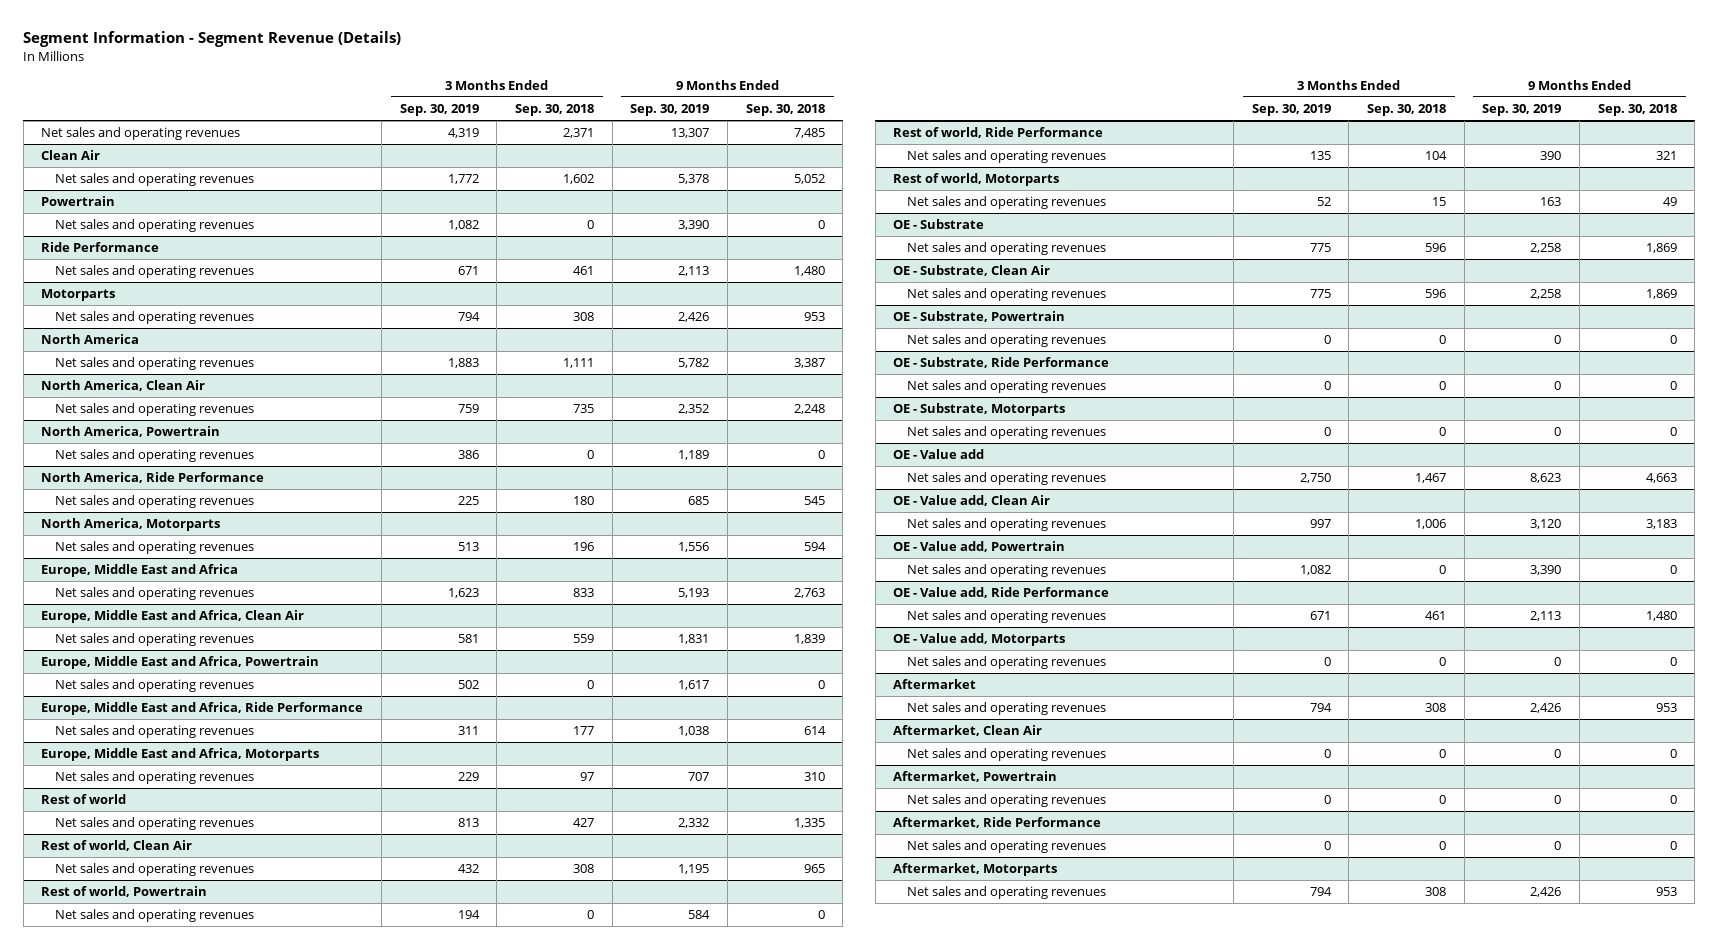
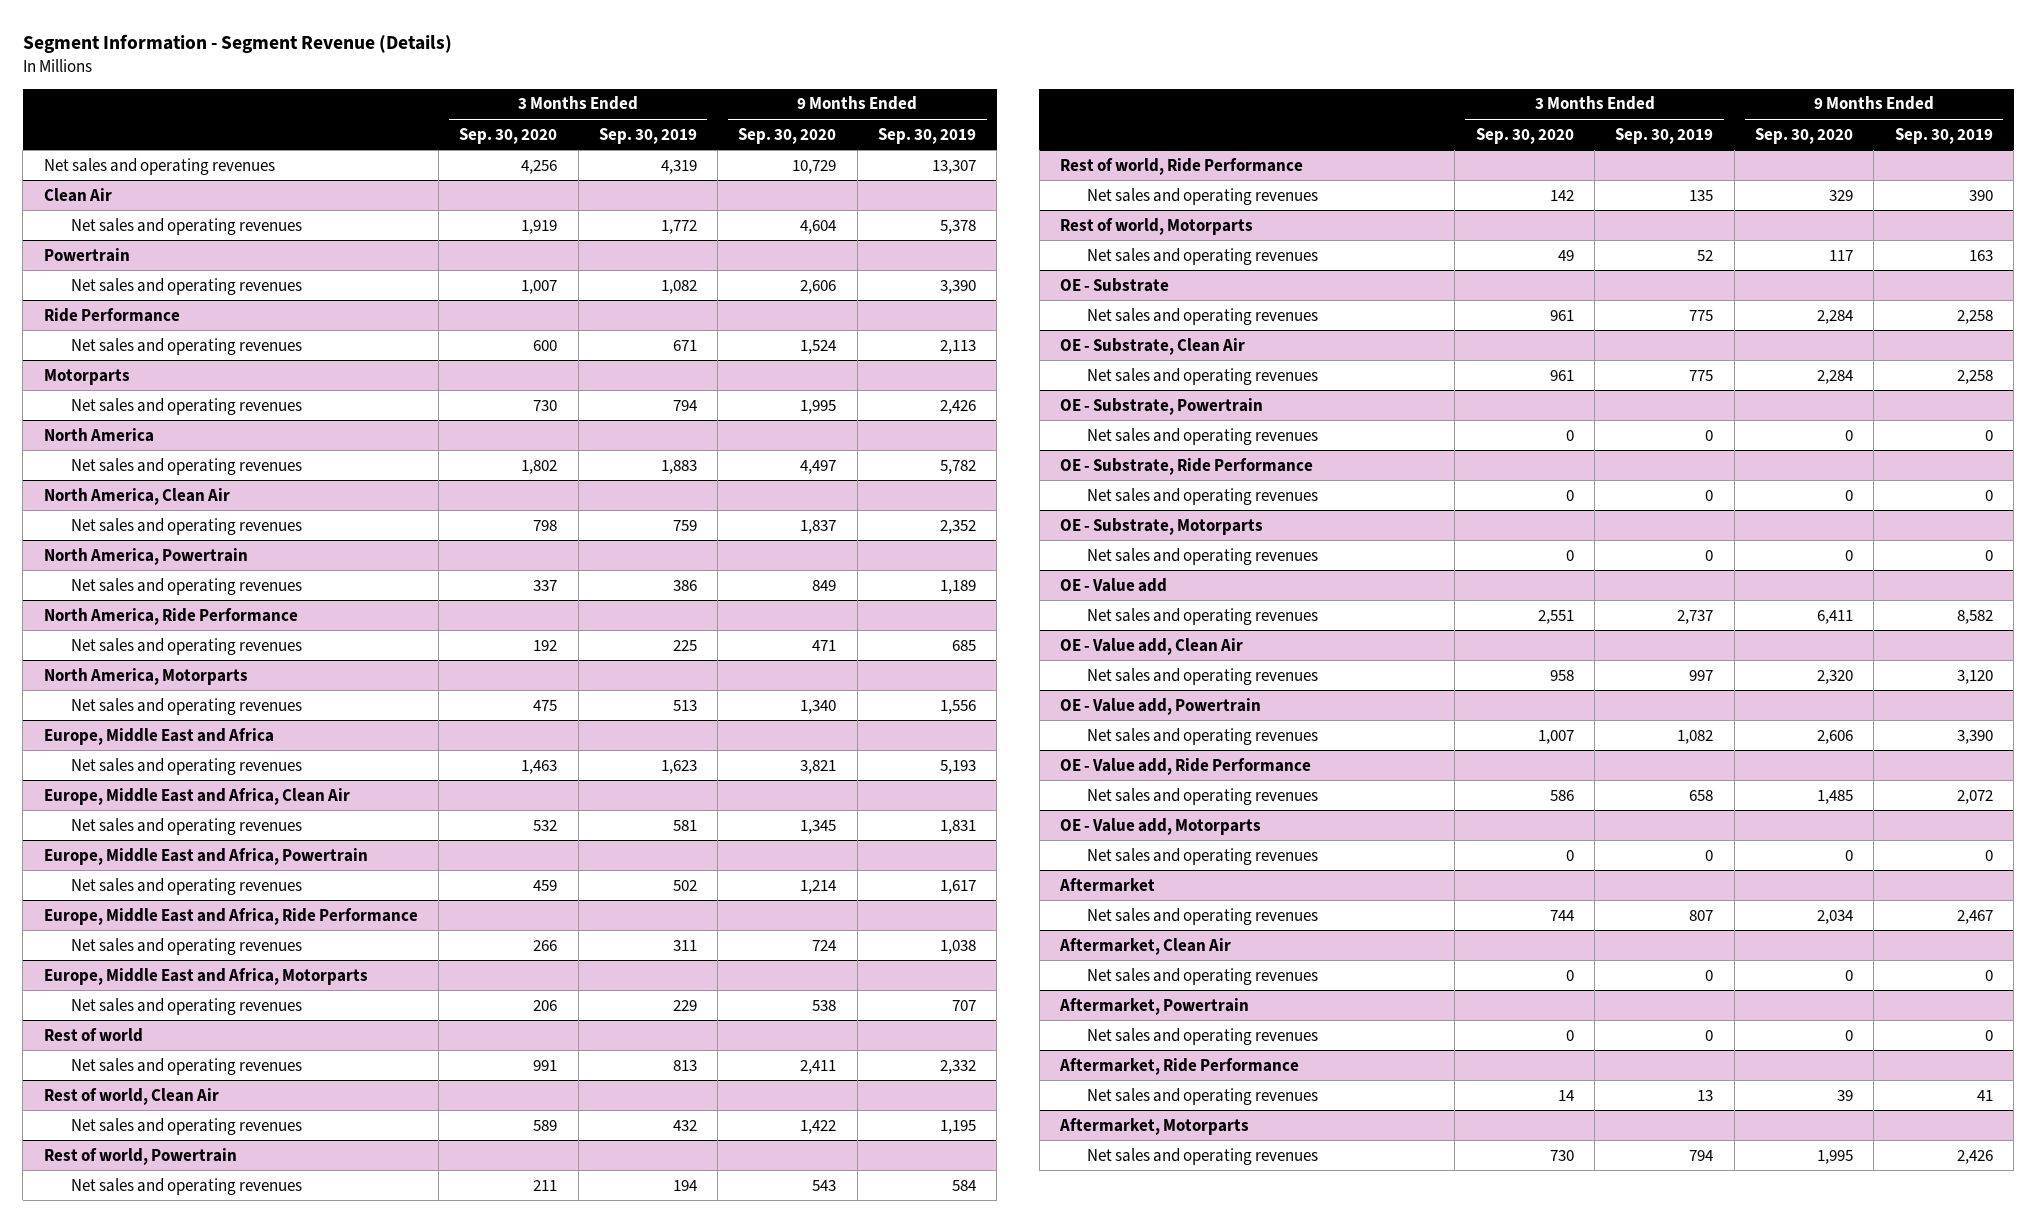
[515,104,595,117] Sep. 30, 2018 -> none
[745,104,825,117] Sep. 30, 2018 -> none
none -> [459,127,558,144] Sep. 30, 2020
none -> [738,127,837,144] Sep. 30, 2020
[1299,473,1331,484] 2,750 -> [1677,609,1714,624] 2,737
[1530,473,1562,484] 8,623 -> [1956,609,1993,624] 8,582
[1309,611,1331,621] 671 -> [1689,789,1714,801] 658
[1530,611,1562,622] 2,113 -> [1956,789,1993,804] 2,072
[1309,703,1332,713] 794 -> [1689,909,1714,921] 807
[1530,703,1562,714] 2,426 -> [1956,909,1993,924] 2,467
[1323,841,1331,851] 0 -> [1697,1089,1714,1101] 13
[1554,841,1562,851] 0 -> [1976,1089,1993,1101] 41

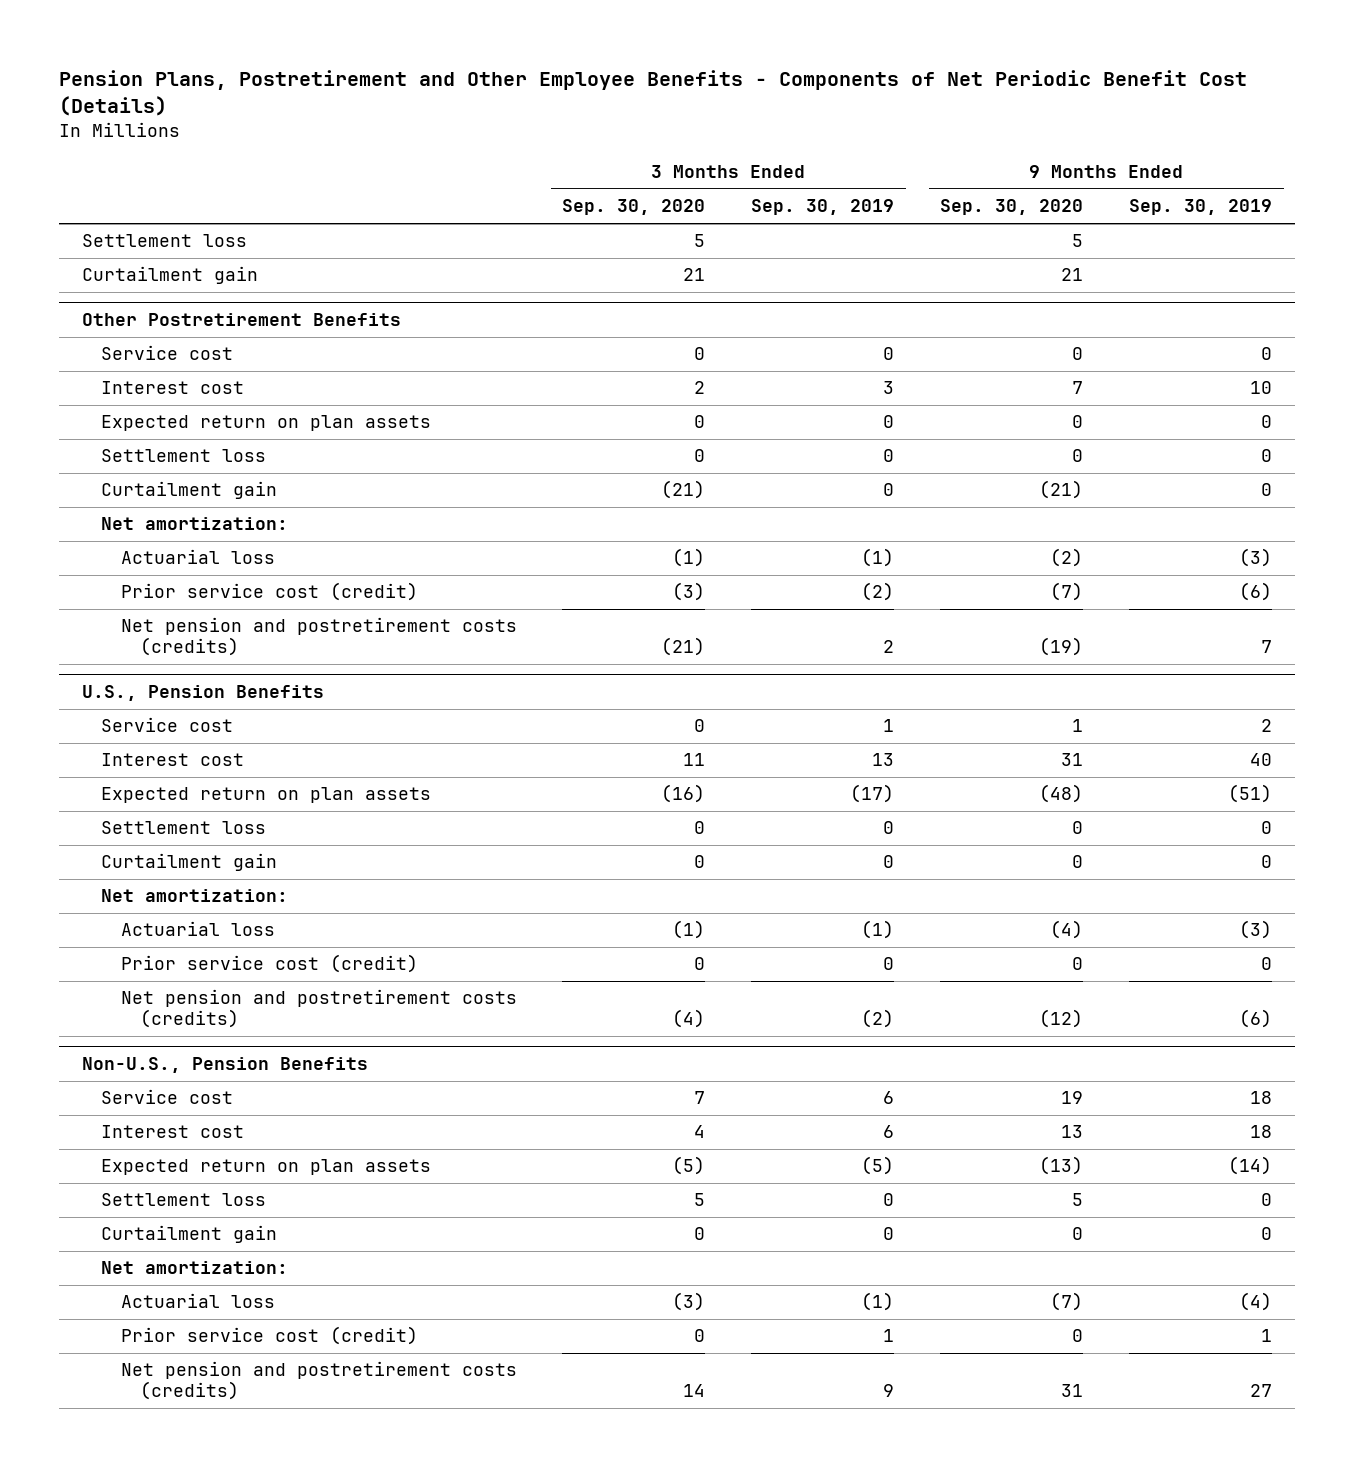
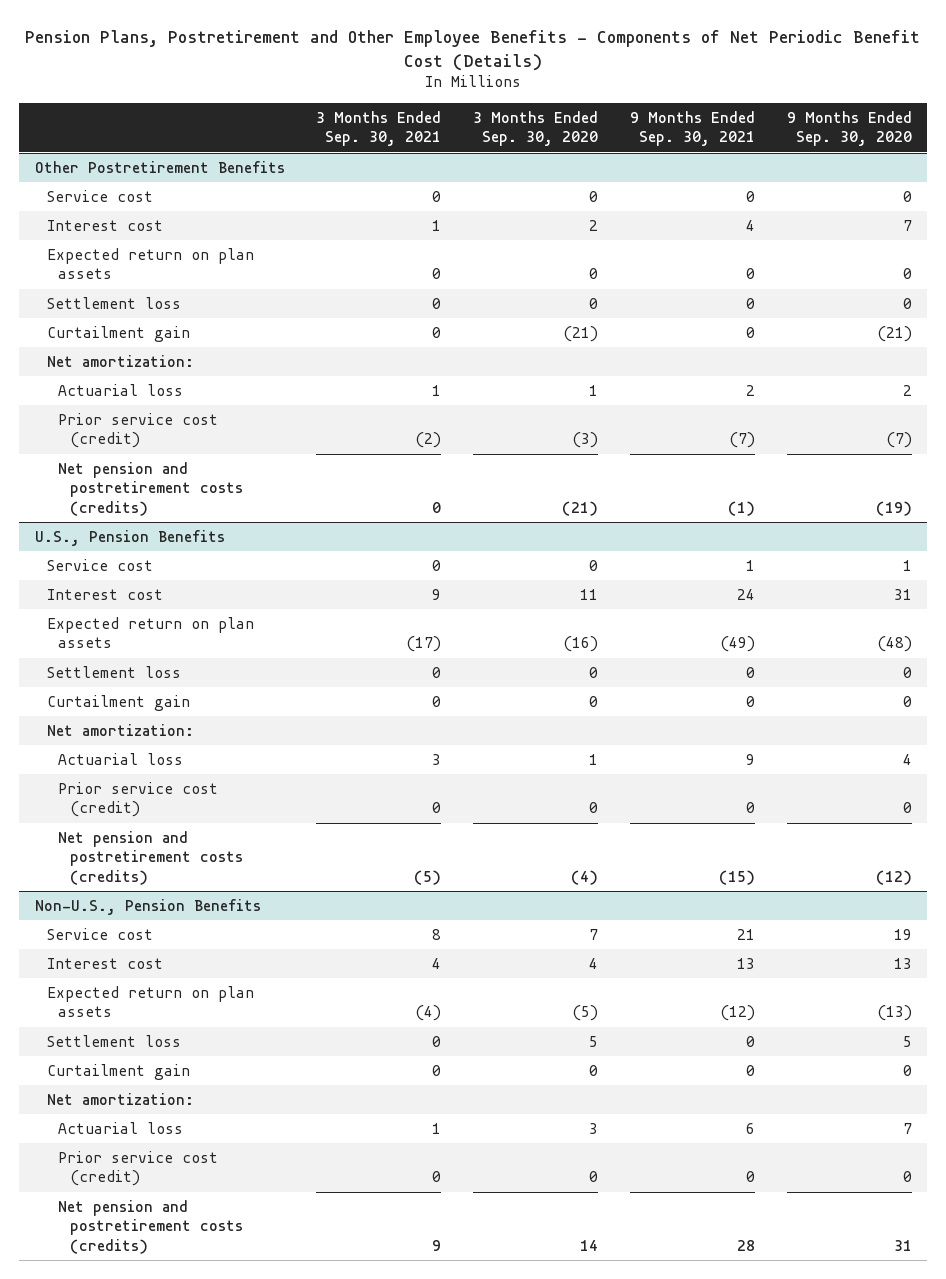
[751,199,895,216] Sep. 30, 2019 -> none
[1129,199,1273,216] Sep. 30, 2019 -> none
none -> [316,110,442,147] 3 Months Ended Sep. 30, 2021
none -> [629,110,755,147] 9 Months Ended Sep. 30, 2021
[81,234,247,248] Settlement loss -> none
[81,266,258,285] Curtailment gain -> none
[672,548,706,568] (1) -> [589,384,599,396] 1
[1050,548,1084,568] (2) -> [902,384,912,396] 2
[672,920,706,940] (1) -> [589,753,599,765] 1
[1050,920,1084,940] (4) -> [902,753,912,765] 4
[672,1292,706,1312] (3) -> [589,1122,599,1134] 3
[1050,1292,1084,1312] (7) -> [902,1122,912,1134] 7

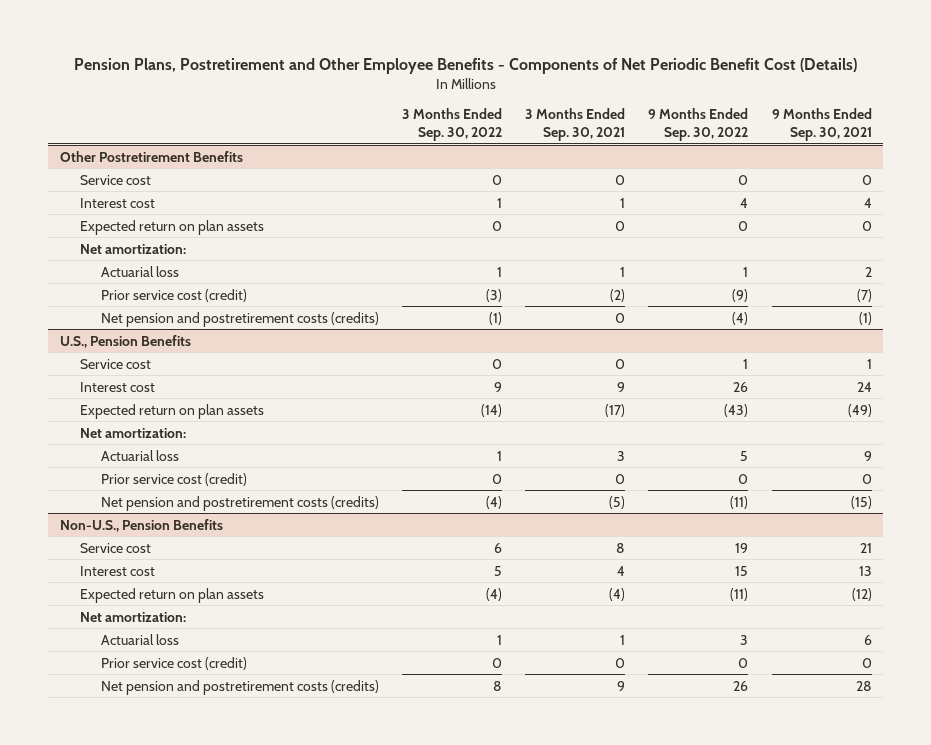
[473,110,599,147] 3 Months Ended Sep. 30, 2020 -> none
[786,110,912,147] 9 Months Ended Sep. 30, 2020 -> none
none -> [402,108,503,142] 3 Months Ended Sep. 30, 2022
none -> [648,108,749,142] 9 Months Ended Sep. 30, 2022
[46,296,181,309] Settlement loss -> none
[46,325,190,342] Curtailment gain -> none
[46,665,181,678] Settlement loss -> none
[46,694,190,711] Curtailment gain -> none
[46,1034,181,1047] Settlement loss -> none
[46,1063,190,1080] Curtailment gain -> none

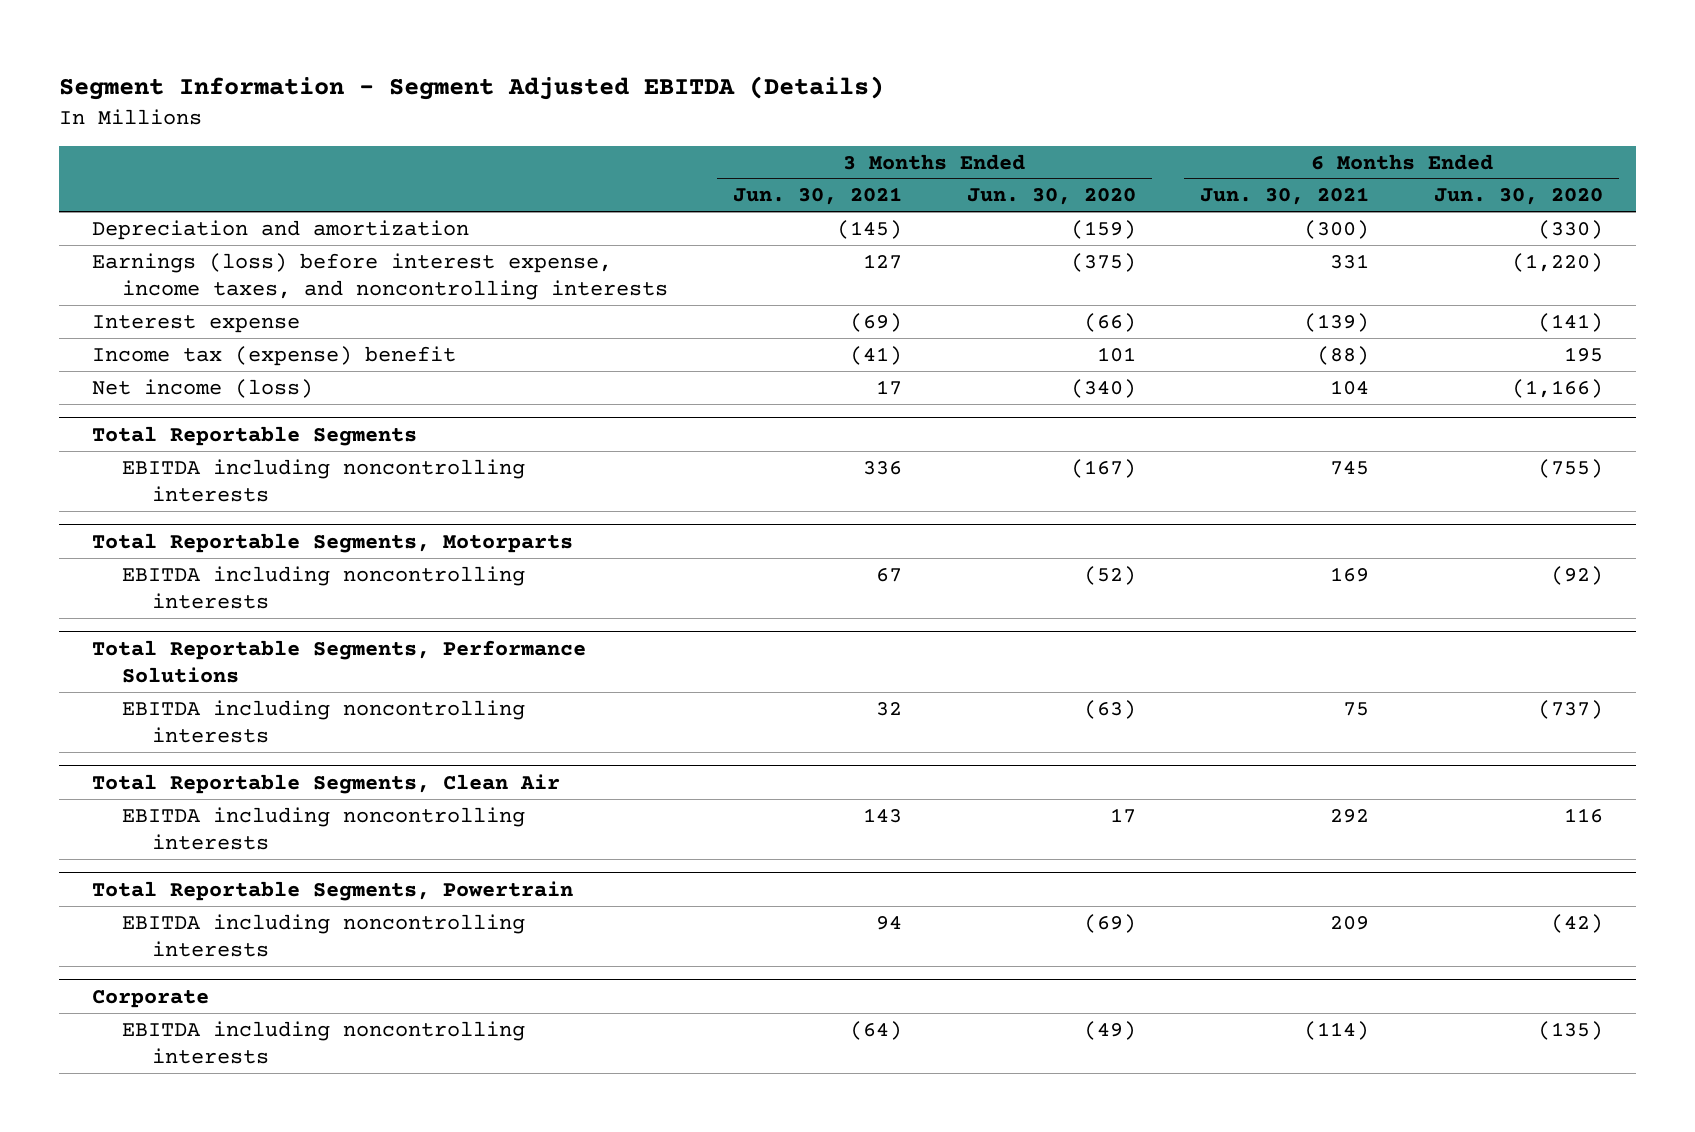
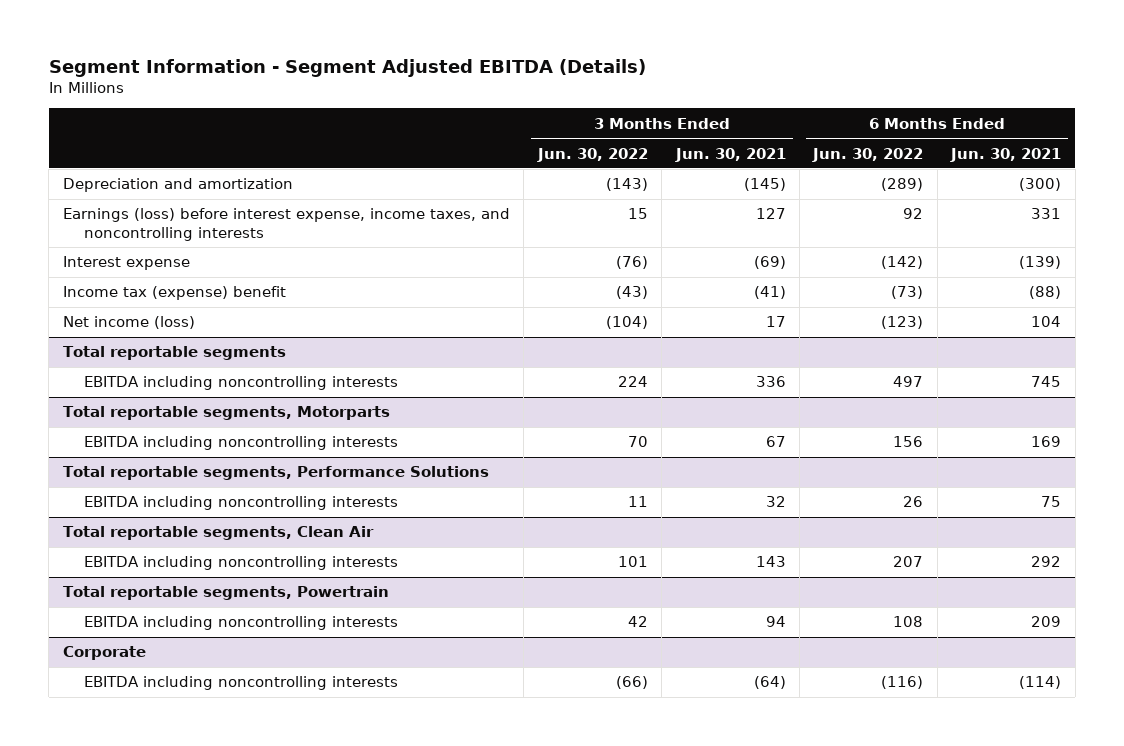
[966,188,1136,206] Jun. 30, 2020 -> none
[1434,188,1604,206] Jun. 30, 2020 -> none
none -> [536,147,648,162] Jun. 30, 2022
none -> [812,147,924,162] Jun. 30, 2022
[91,425,417,446] Total Reportable Segments -> [62,346,286,361] Total reportable segments
[91,532,573,553] Total Reportable Segments, Motorparts -> [62,406,390,421] Total reportable segments, Motorparts
[91,639,586,684] Total Reportable Segments, Performance Solutions -> [62,466,489,481] Total reportable segments, Performance Solutions
[91,773,560,794] Total Reportable Segments, Clean Air -> [62,526,374,541] Total reportable segments, Clean Air
[91,880,573,901] Total Reportable Segments, Powertrain -> [62,586,389,601] Total reportable segments, Powertrain

